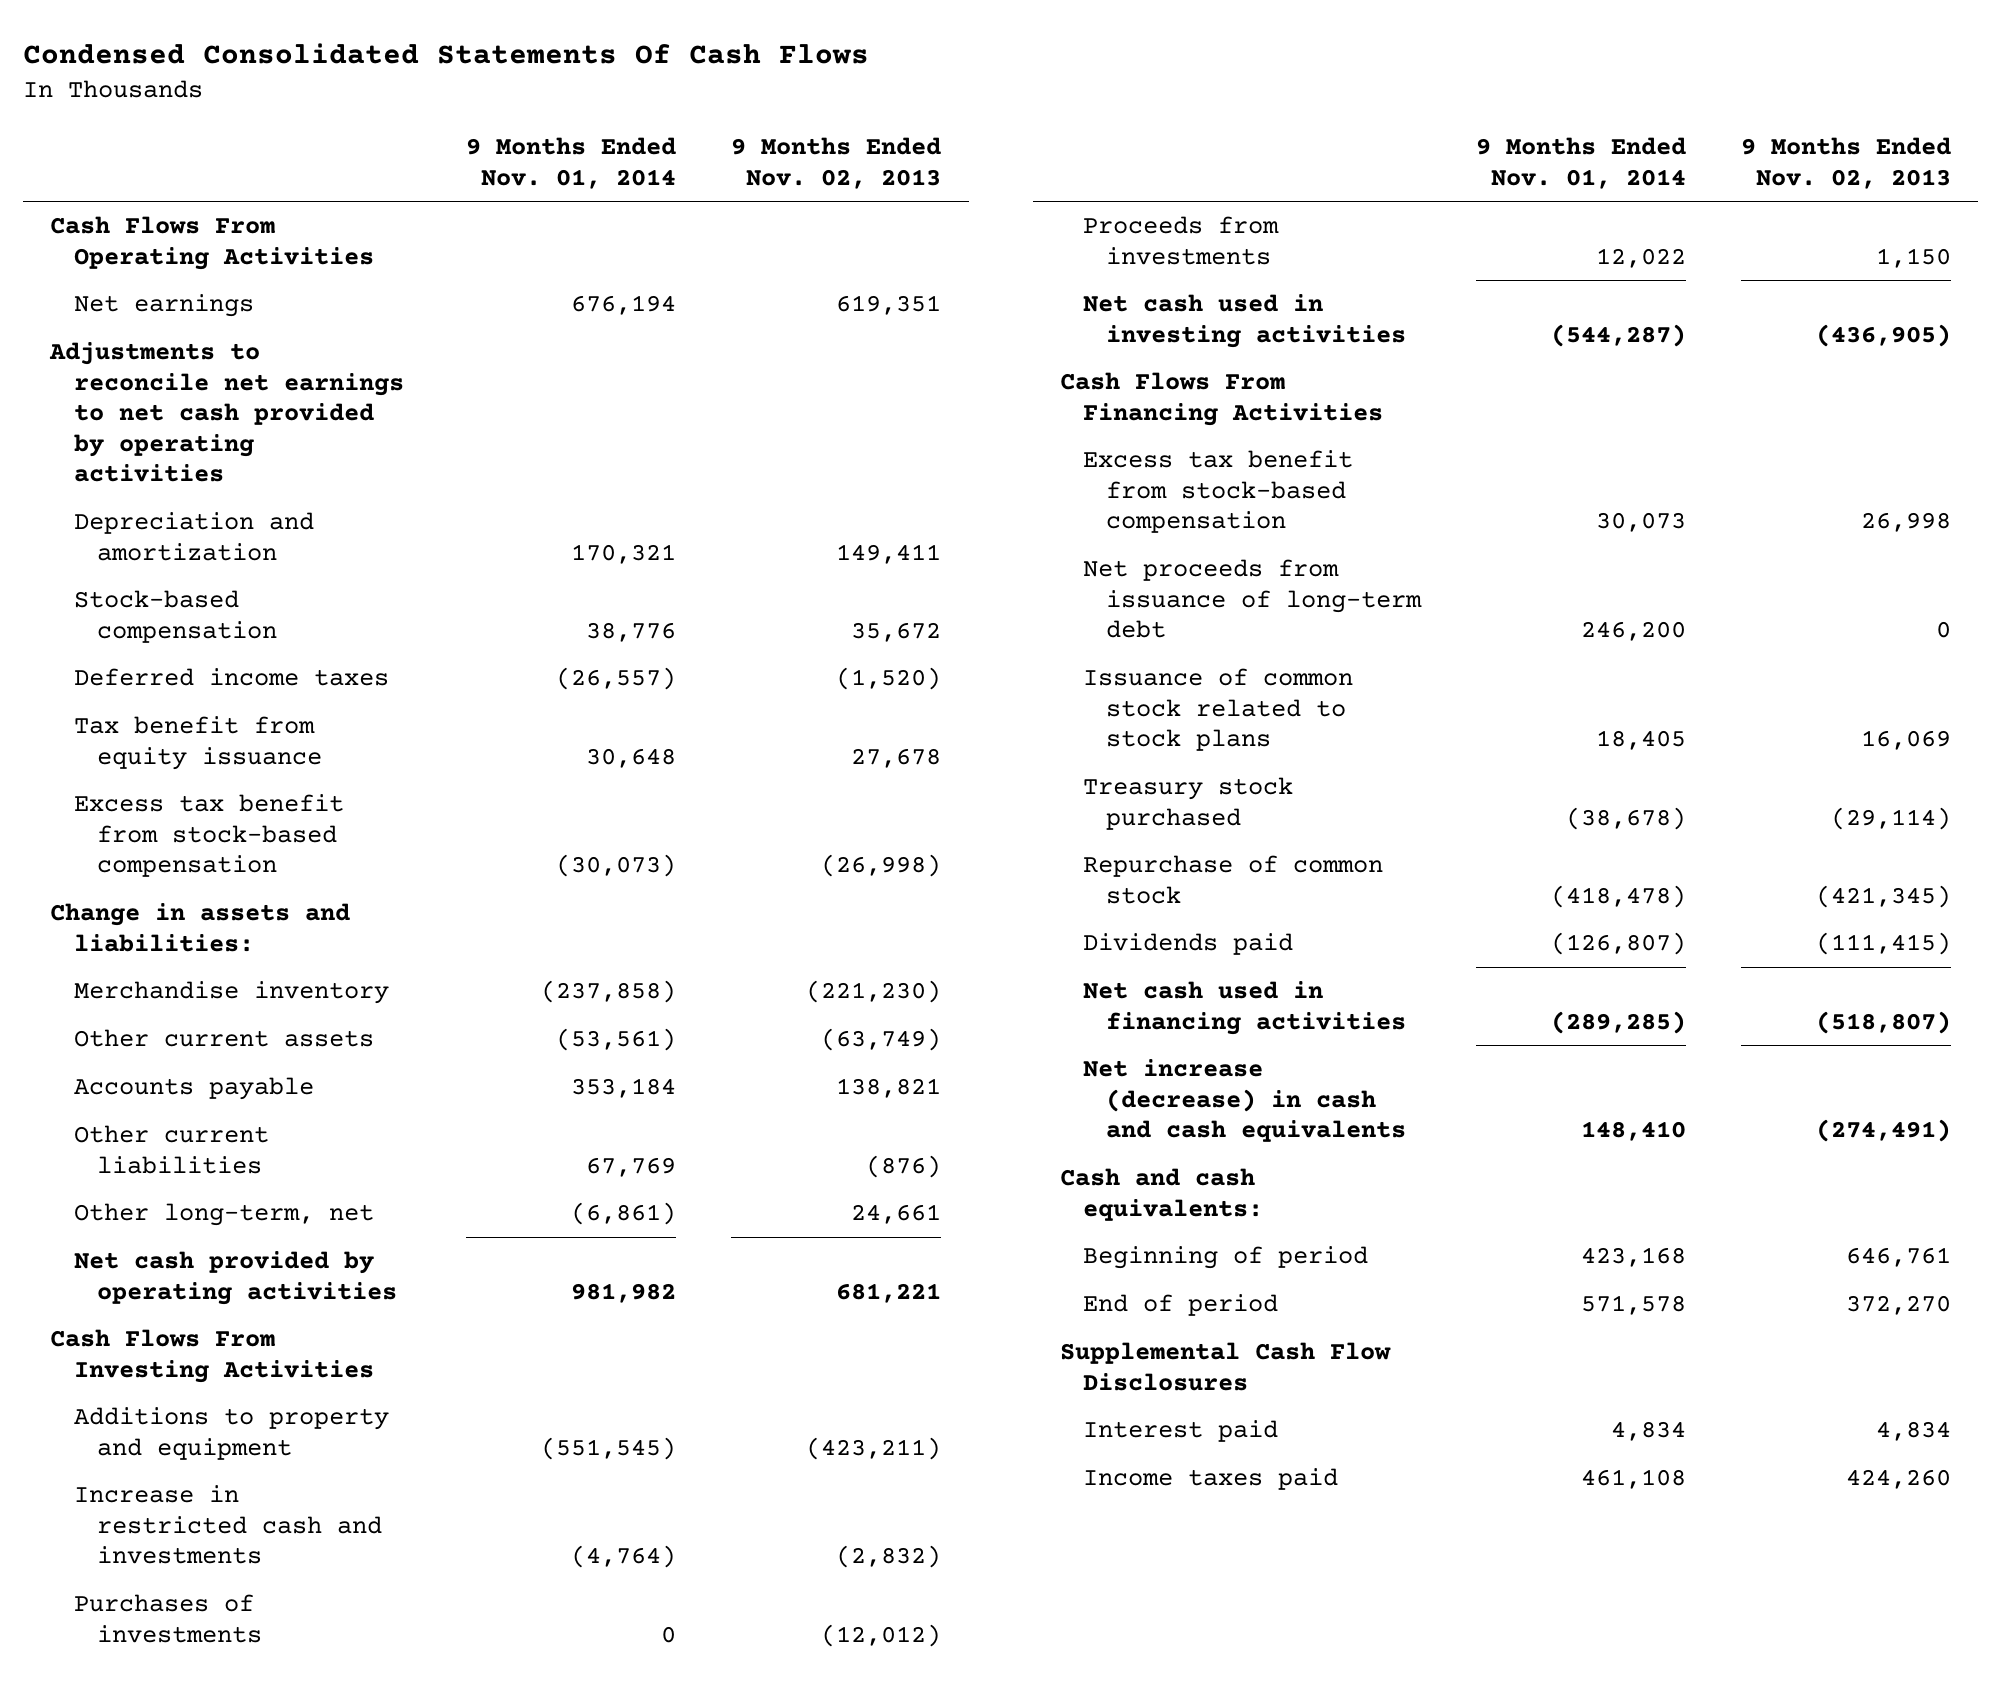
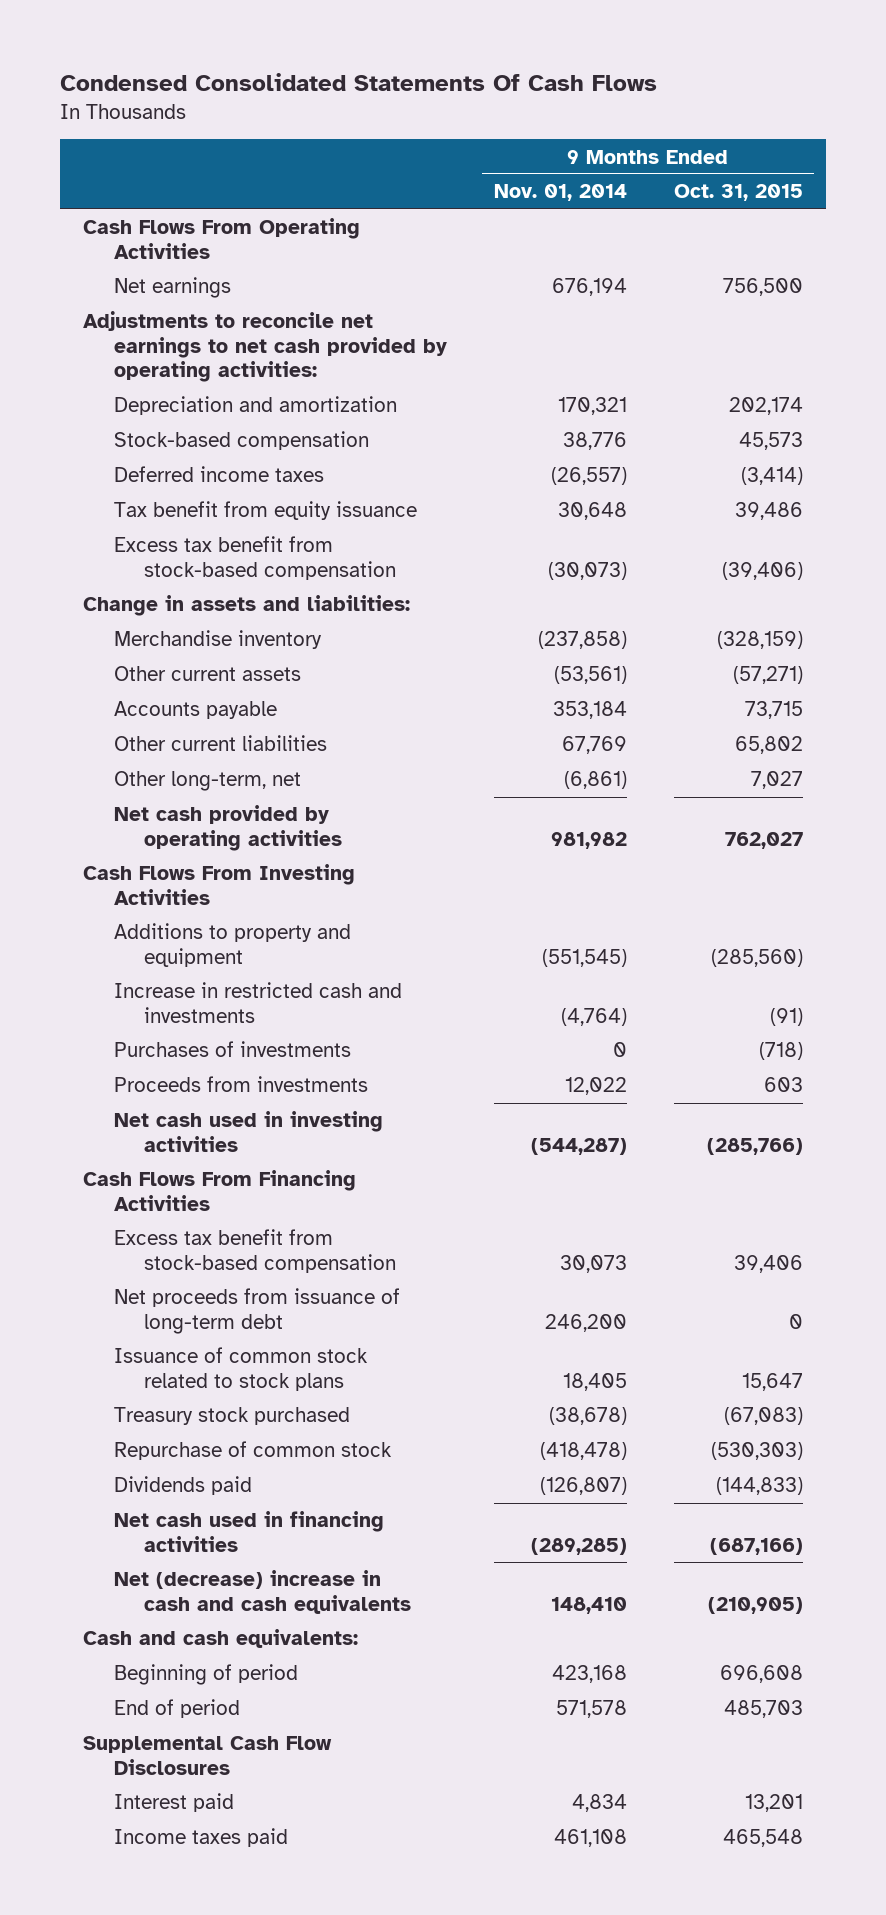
[731,137,942,189] 9 Months Ended Nov. 02, 2013 -> none
none -> [673,184,803,202] Oct. 31, 2015
[49,342,404,483] Adjustments to reconcile net earnings to net cash provided by operating activities -> [83,311,447,383] Adjustments to reconcile net earnings to net cash provided by operating activities:
[1083,1059,1407,1143] Net increase (decrease) in cash and cash equivalents -> [113,1570,412,1614] Net (decrease) increase in cash and cash equivalents

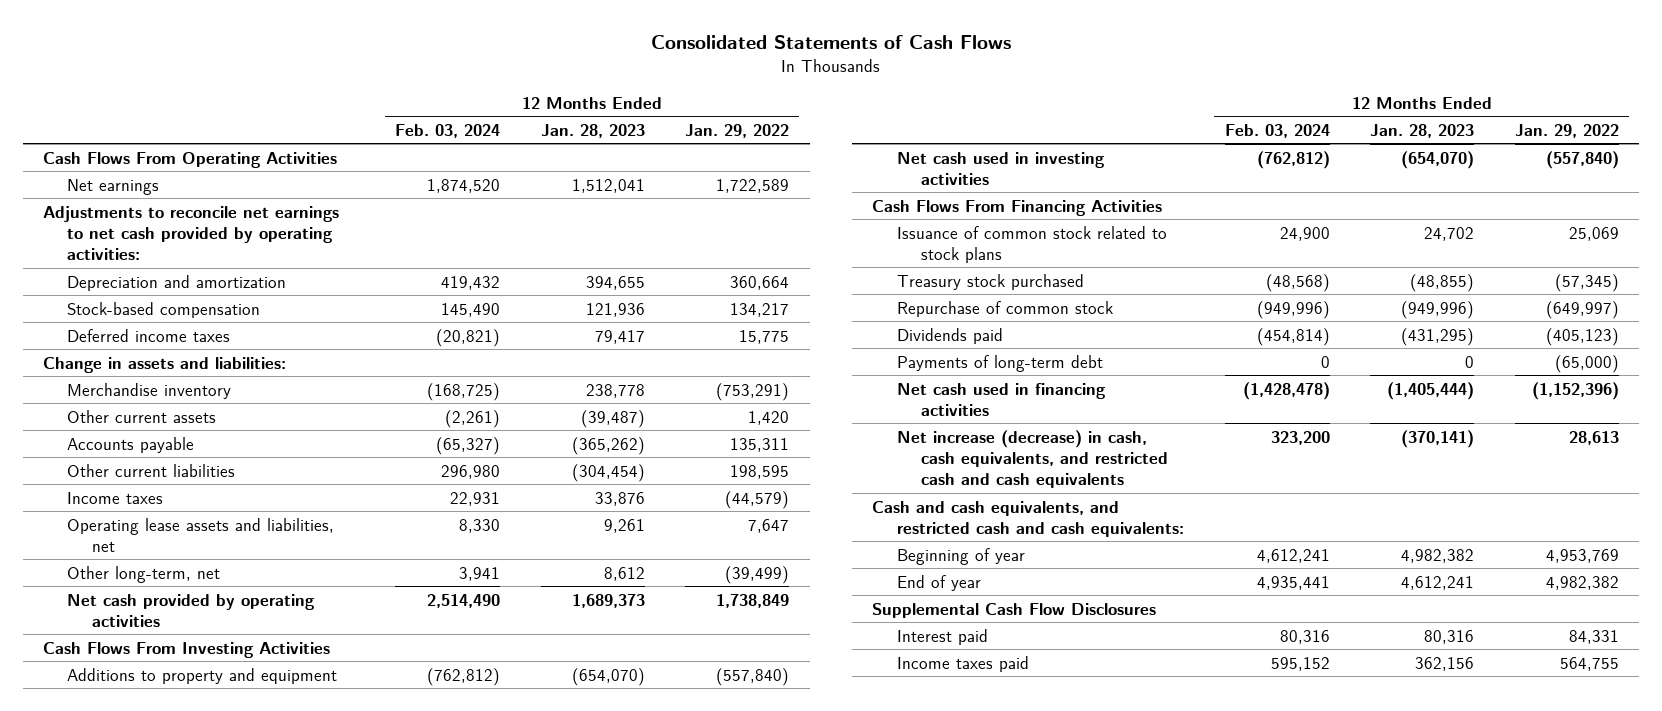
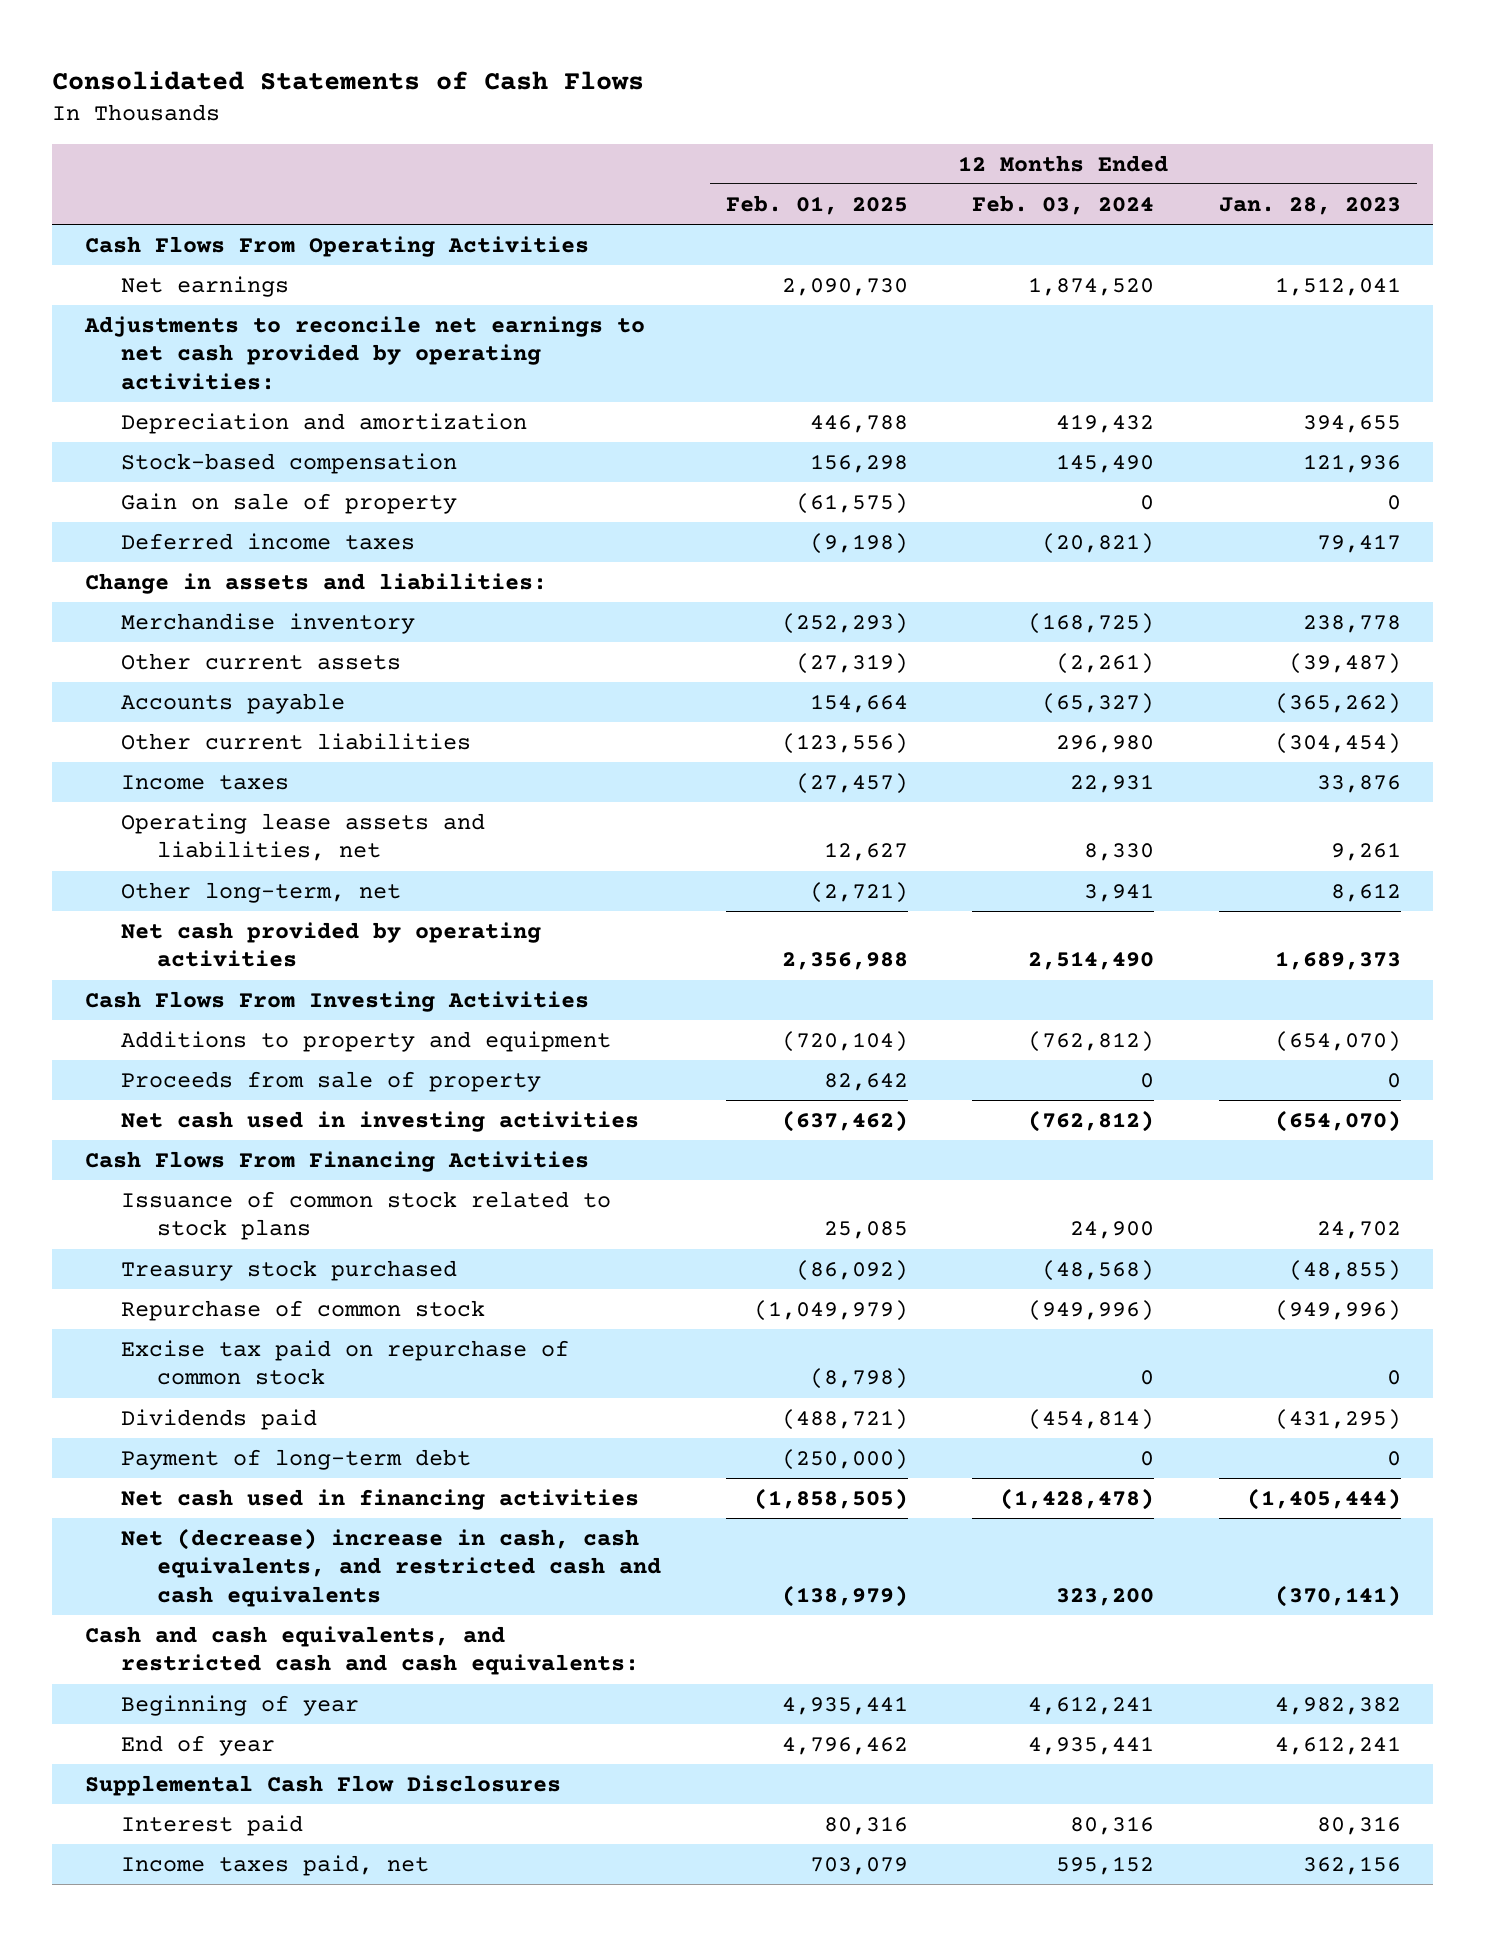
[685,123,790,138] Jan. 29, 2022 -> none
none -> [725,194,908,215] Feb. 01, 2025
none -> [120,492,457,514] Gain on sale of property
none -> [120,1070,541,1092] Proceeds from sale of property
none -> [120,1339,569,1386] Excise tax paid on repurchase of common stock
[896,354,1103,372] Payments of long-term debt -> [120,1448,471,1470] Payment of long-term debt
[896,429,1169,489] Net increase (decrease) in cash, cash equivalents, and restricted cash and cash equivalents -> [120,1527,662,1607] Net (decrease) increase in cash, cash equivalents, and restricted cash and cash equivalents
[896,655,1029,672] Income taxes paid -> [120,1854,429,1876] Income taxes paid, net

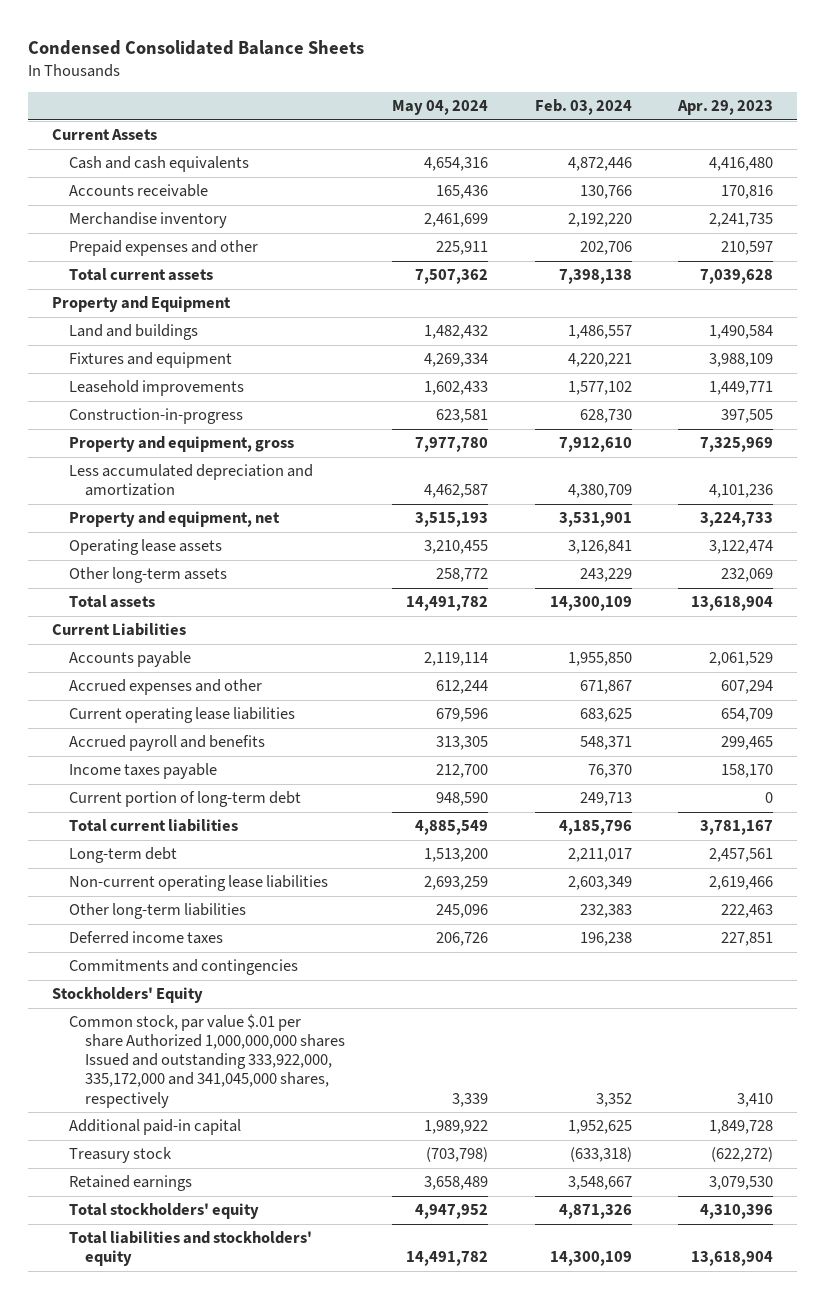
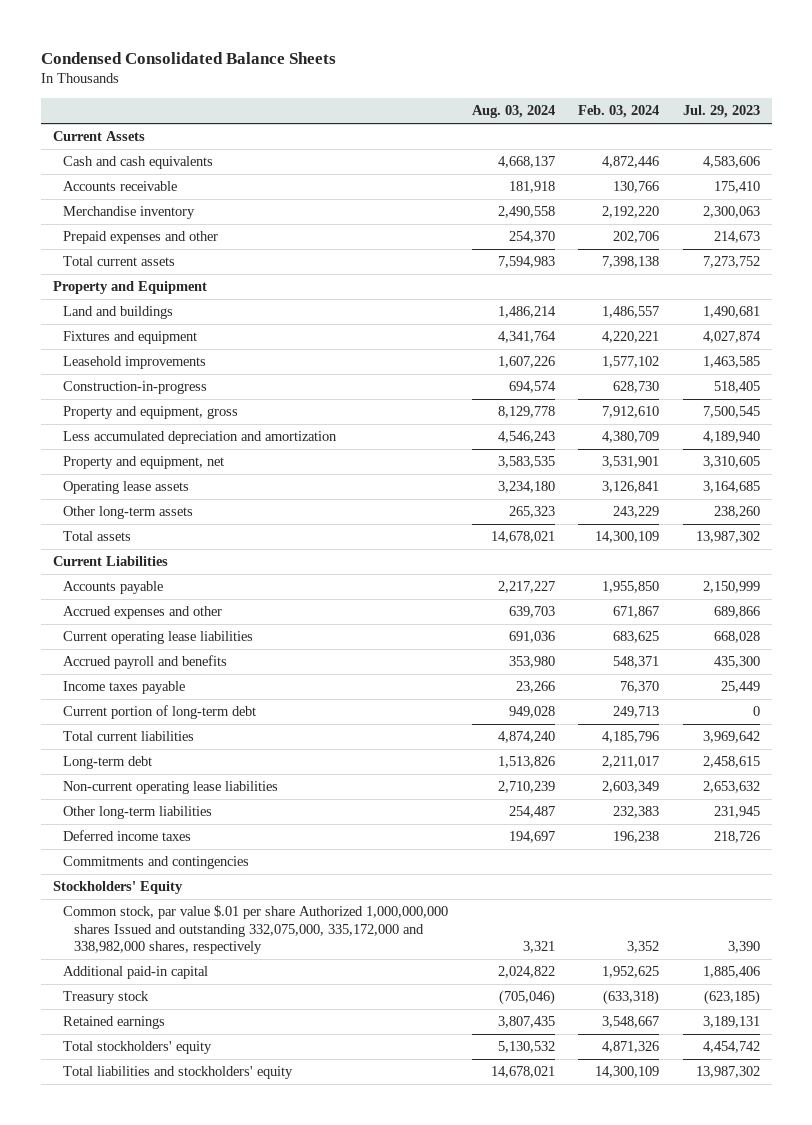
[392,100,489,116] May 04, 2024 -> none
[677,100,774,116] Apr. 29, 2023 -> none
none -> [471,105,555,119] Aug. 03, 2024
none -> [682,105,760,119] Jul. 29, 2023
[68,1014,346,1108] Common stock, par value $.01 per share Authorized 1,000,000,000 shares Issued and outstanding 333,922,000, 335,172,000 and 341,045,000 shares, respectively -> [63,905,449,954] Common stock, par value $.01 per share Authorized 1,000,000,000 shares Issued and outstanding 332,075,000, 335,172,000 and 338,982,000 shares, respectively

